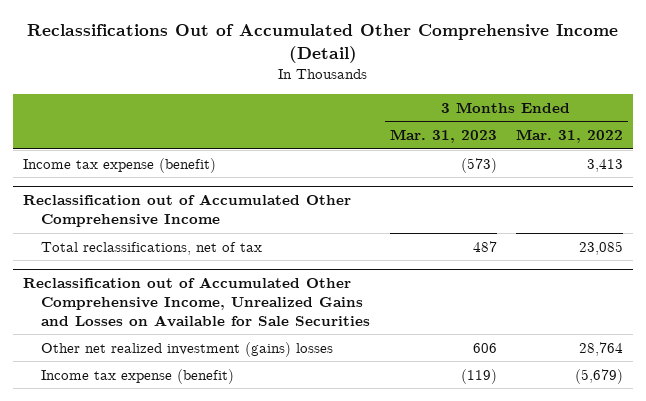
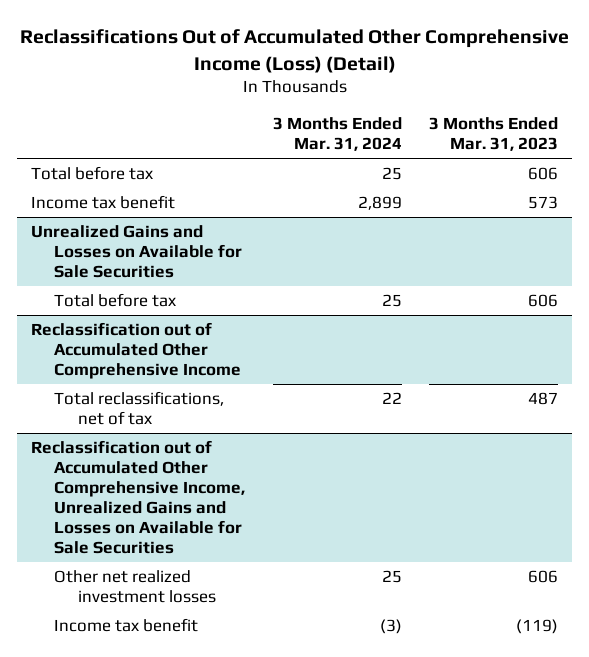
[27,23,619,63] Reclassifications Out of Accumulated Other Comprehensive Income (Detail) -> [19,29,569,73] Reclassifications Out of Accumulated Other Comprehensive Income (Loss) (Detail)
[516,128,624,143] Mar. 31, 2022 -> none
none -> [272,117,402,152] 3 Months Ended Mar. 31, 2024
none -> [30,165,153,180] Total before tax
[22,157,216,173] Income tax expense (benefit) -> [30,194,175,209] Income tax benefit
[460,157,497,173] (573) -> [528,195,559,209] 573
none -> [30,224,243,278] Unrealized Gains and Losses on Available for Sale Securities
none -> [54,292,177,307] Total before tax
[40,341,333,357] Other net realized investment (gains) losses -> [54,569,216,603] Other net realized investment losses
[40,368,234,384] Income tax expense (benefit) -> [54,617,199,632] Income tax benefit

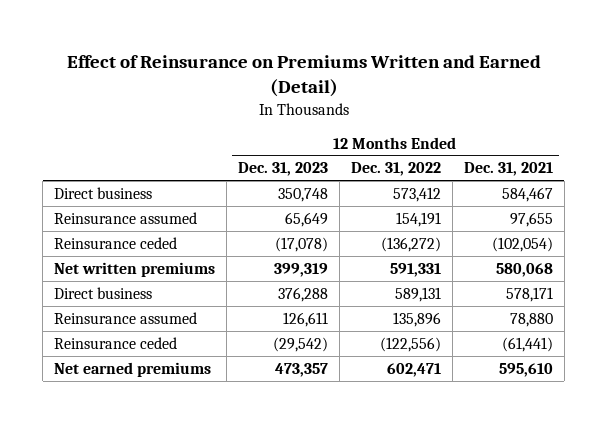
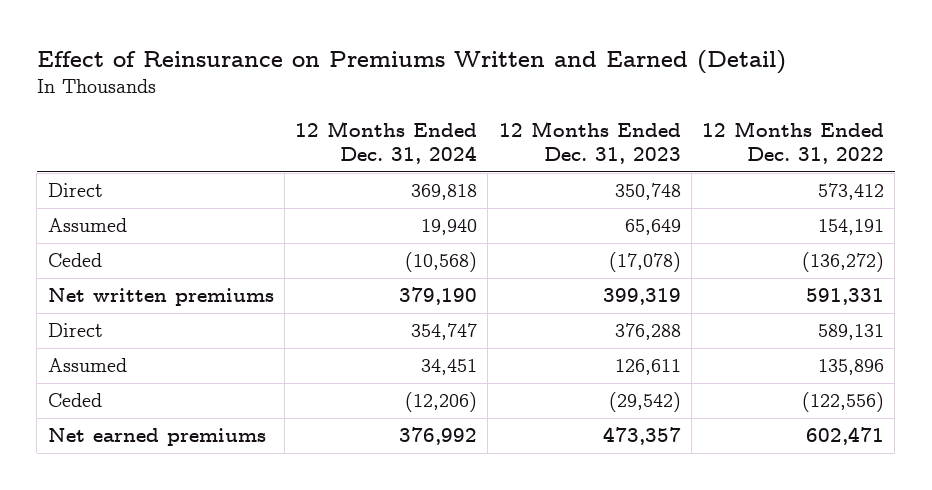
[463,162,553,177] Dec. 31, 2021 -> none
none -> [295,121,478,165] 12 Months Ended Dec. 31, 2024
[54,186,153,199] Direct business -> [47,183,103,198] Direct
[54,211,198,224] Reinsurance assumed -> [47,218,127,233] Assumed
[54,236,178,249] Reinsurance ceded -> [47,253,102,268] Ceded
[54,286,153,299] Direct business -> [47,323,103,338] Direct
[54,311,198,324] Reinsurance assumed -> [47,358,127,373] Assumed
[54,336,178,349] Reinsurance ceded -> [47,393,102,408] Ceded

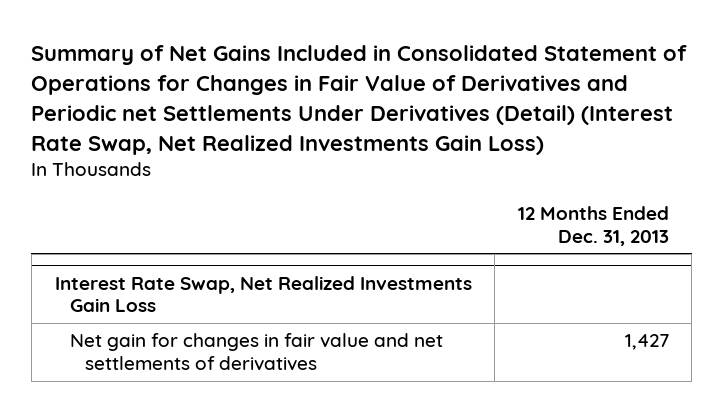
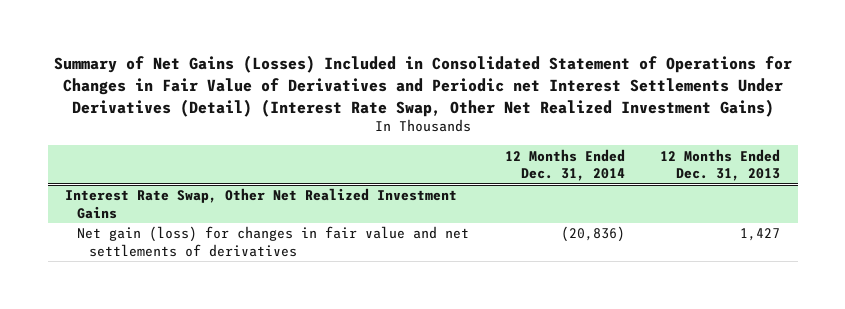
[31,45,688,155] Summary of Net Gains Included in Consolidated Statement of Operations for Changes in Fair Value of Derivatives and Periodic net Settlements Under Derivatives (Detail) (Interest Rate Swap, Net Realized Investments Gain Loss) -> [53,55,792,117] Summary of Net Gains (Losses) Included in Consolidated Statement of Operations for Changes in Fair Value of Derivatives and Periodic net Interest Settlements Under Derivatives (Detail) (Interest Rate Swap, Other Net Realized Investment Gains)
none -> [504,148,625,182] 12 Months Ended Dec. 31, 2014
[54,275,472,313] Interest Rate Swap, Net Realized Investments Gain Loss -> [65,188,458,219] Interest Rate Swap, Other Net Realized Investment Gains
[69,333,443,371] Net gain for changes in fair value and net settlements of derivatives -> [77,226,470,257] Net gain (loss) for changes in fair value and net settlements of derivatives

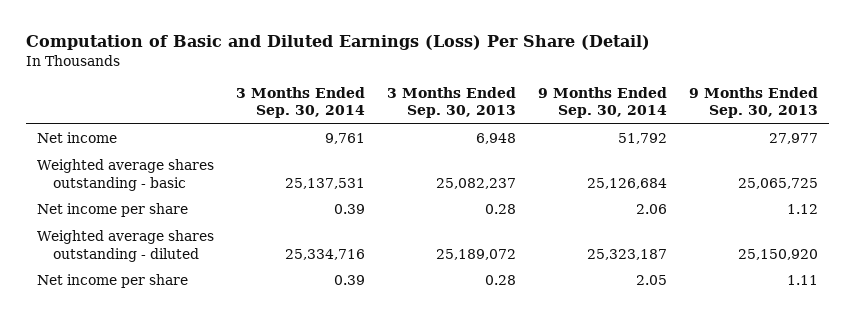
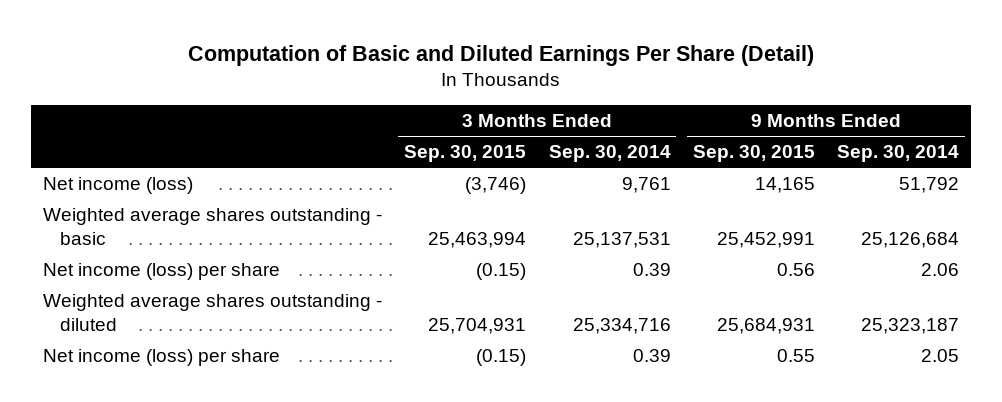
[25,35,650,51] Computation of Basic and Diluted Earnings (Loss) Per Share (Detail) -> [188,44,815,66] Computation of Basic and Diluted Earnings Per Share (Detail)
[386,86,516,119] 3 Months Ended Sep. 30, 2013 -> none
[689,86,819,119] 9 Months Ended Sep. 30, 2013 -> none
none -> [404,145,527,163] Sep. 30, 2015
none -> [693,145,816,163] Sep. 30, 2015
[36,132,117,144] Net income -> [42,177,193,195] Net income (loss)
[36,203,188,218] Net income per share -> [42,263,280,281] Net income (loss) per share
[36,274,188,289] Net income per share -> [42,349,280,367] Net income (loss) per share

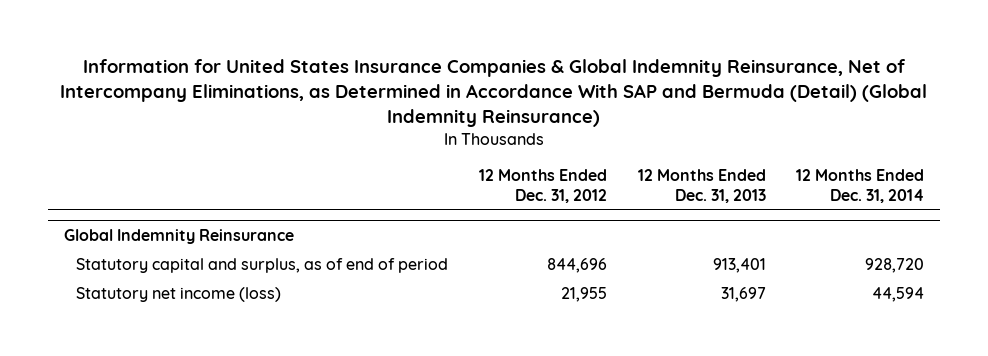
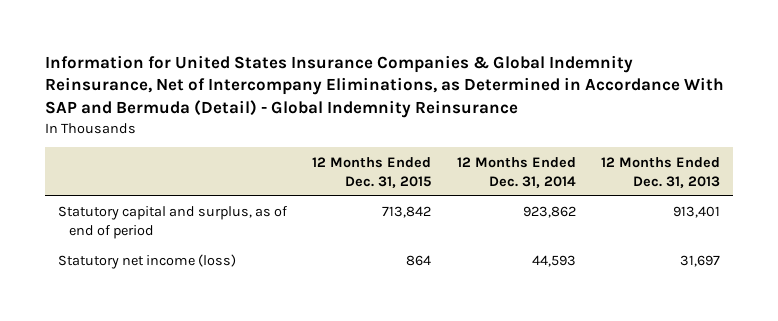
[60,59,928,128] Information for United States Insurance Companies & Global Indemnity Reinsurance, Net of Intercompany Eliminations, as Determined in Accordance With SAP and Bermuda (Detail) (Global Indemnity Reinsurance) -> [45,54,725,119] Information for United States Insurance Companies & Global Indemnity Reinsurance, Net of Intercompany Eliminations, as Determined in Accordance With SAP and Bermuda (Detail) - Global Indemnity Reinsurance
[478,169,607,204] 12 Months Ended Dec. 31, 2012 -> none
none -> [312,156,432,188] 12 Months Ended Dec. 31, 2015
[63,229,294,245] Global Indemnity Reinsurance -> none
[865,258,925,274] 928,720 -> [522,206,576,219] 923,862
[872,287,925,303] 44,594 -> [531,255,576,268] 44,593

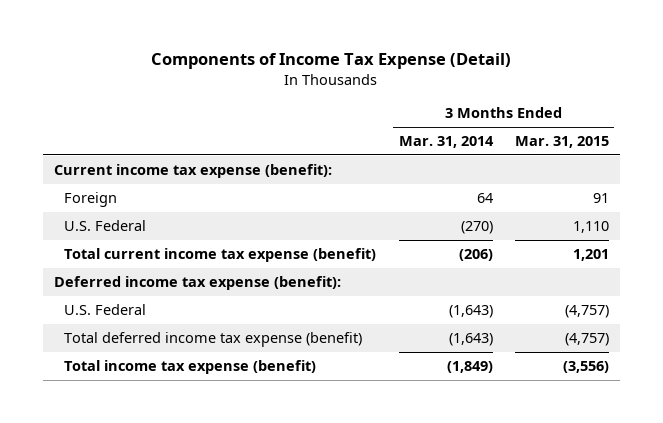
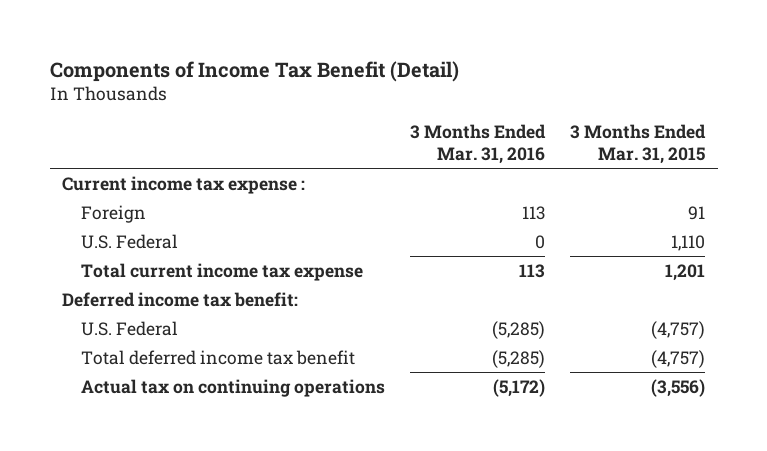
[151,53,512,70] Components of Income Tax Expense (Detail) -> [49,60,459,82] Components of Income Tax Benefit (Detail)
[398,136,494,149] Mar. 31, 2014 -> none
none -> [410,123,547,165] 3 Months Ended Mar. 31, 2016
[53,164,332,179] Current income tax expense (benefit): -> [62,175,306,194] Current income tax expense :
[64,248,377,263] Total current income tax expense (benefit) -> [81,262,364,281] Total current income tax expense
[53,276,341,291] Deferred income tax expense (benefit): -> [62,291,299,307] Deferred income tax benefit:
[64,332,363,348] Total deferred income tax expense (benefit) -> [81,349,356,365] Total deferred income tax benefit
[64,360,317,375] Total income tax expense (benefit) -> [81,378,386,397] Actual tax on continuing operations

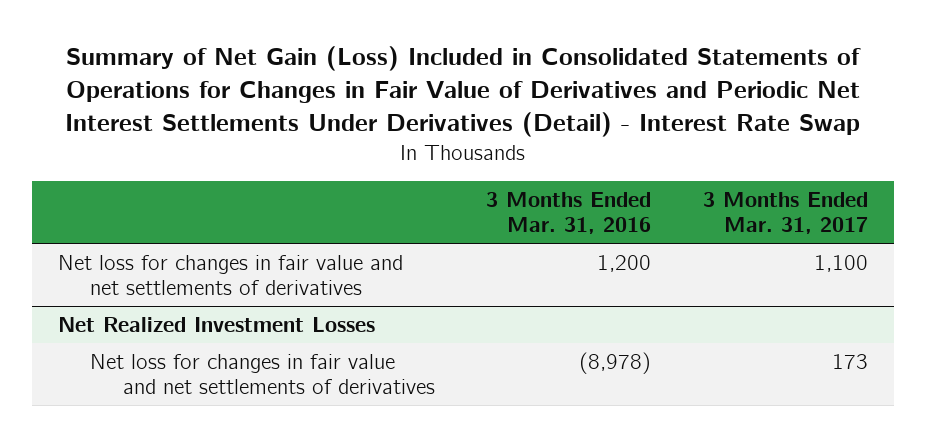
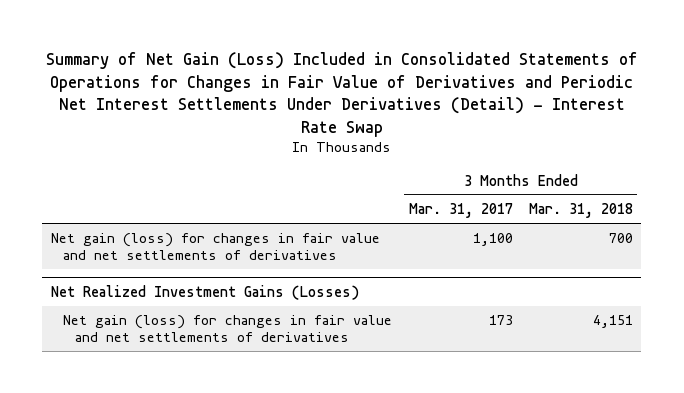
[486,191,652,235] 3 Months Ended Mar. 31, 2016 -> none
none -> [528,203,633,219] Mar. 31, 2018
[57,254,403,296] Net loss for changes in fair value and net settlements of derivatives -> [50,233,380,260] Net gain (loss) for changes in fair value and net settlements of derivatives
[57,316,375,332] Net Realized Investment Losses -> [50,284,359,300] Net Realized Investment Gains (Losses)
[90,353,435,395] Net loss for changes in fair value and net settlements of derivatives -> [63,315,393,342] Net gain (loss) for changes in fair value and net settlements of derivatives

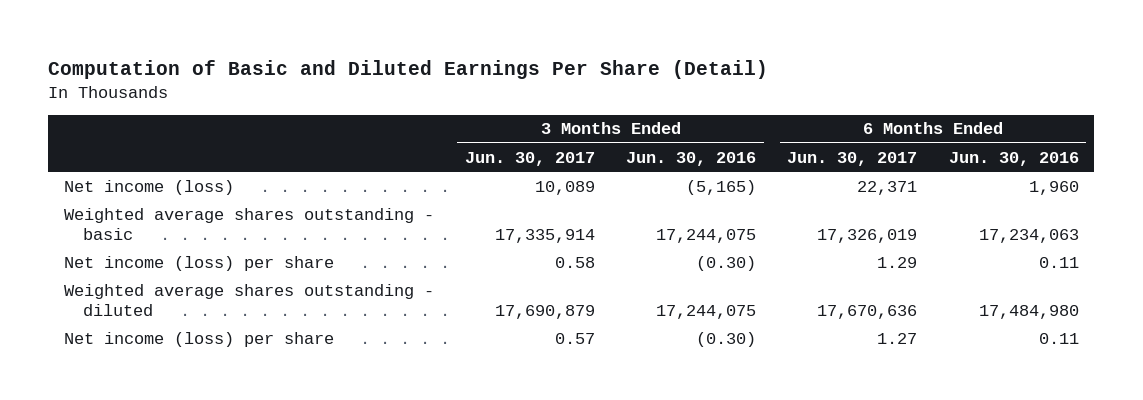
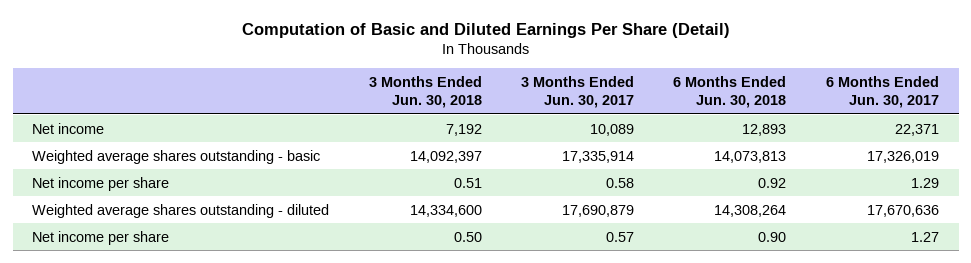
[626,151,757,166] Jun. 30, 2016 -> none
[948,151,1079,166] Jun. 30, 2016 -> none
none -> [368,75,482,108] 3 Months Ended Jun. 30, 2018
none -> [673,75,787,108] 6 Months Ended Jun. 30, 2018
[63,179,234,195] Net income (loss) -> [32,122,105,134] Net income
[63,255,334,271] Net income (loss) per share -> [32,176,170,191] Net income per share
[63,331,334,347] Net income (loss) per share -> [32,230,170,245] Net income per share

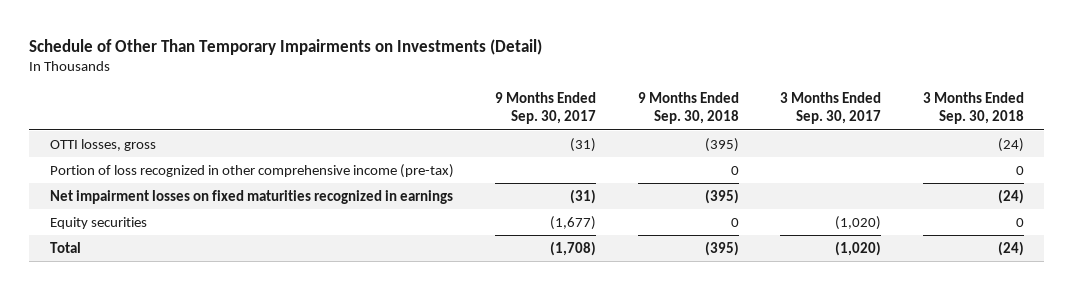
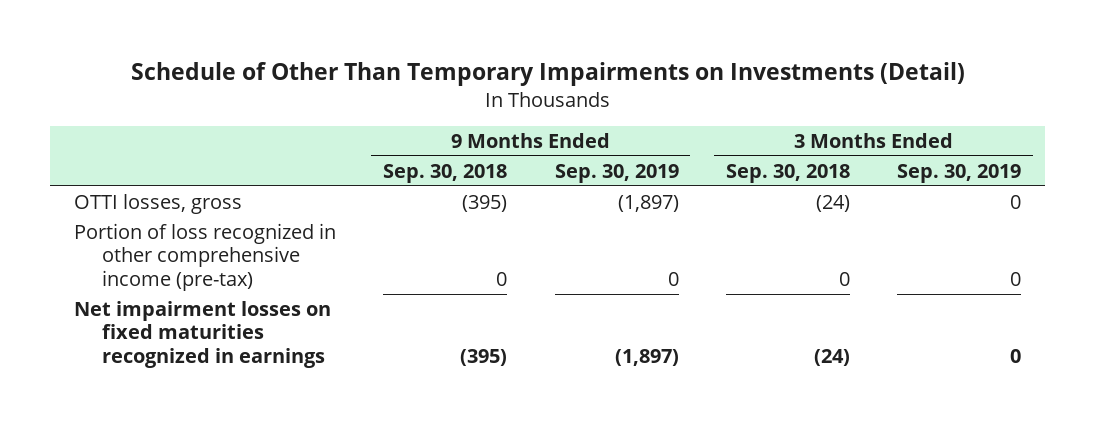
[495,92,597,125] 9 Months Ended Sep. 30, 2017 -> none
[780,92,882,125] 3 Months Ended Sep. 30, 2017 -> none
none -> [554,163,679,183] Sep. 30, 2019
none -> [897,163,1022,183] Sep. 30, 2019
[50,216,148,229] Equity securities -> none
[50,241,82,253] Total -> none

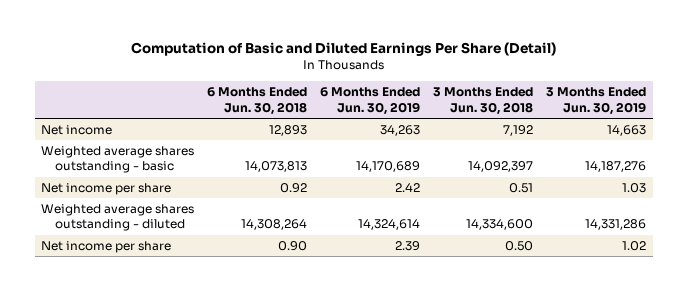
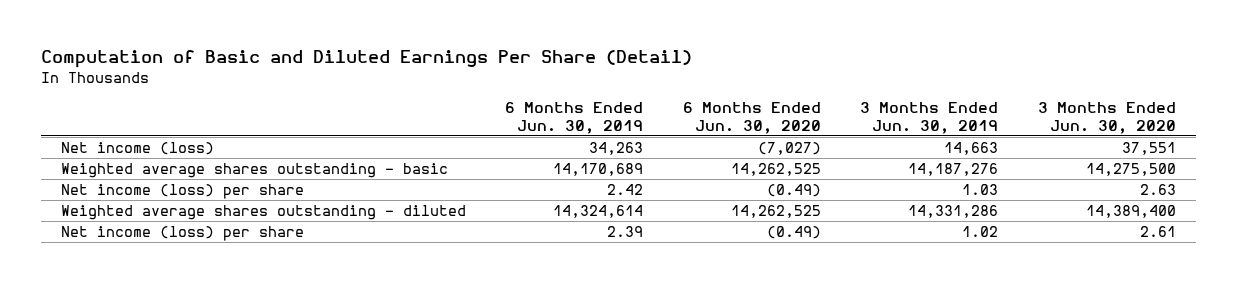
[207,87,308,115] 6 Months Ended Jun. 30, 2018 -> none
[433,87,534,115] 3 Months Ended Jun. 30, 2018 -> none
none -> [682,102,821,134] 6 Months Ended Jun. 30, 2020
none -> [1038,102,1177,134] 3 Months Ended Jun. 30, 2020
[41,125,113,136] Net income -> [60,142,214,156] Net income (loss)
[41,183,172,196] Net income per share -> [60,184,304,200] Net income (loss) per share
[41,241,172,254] Net income per share -> [60,226,304,242] Net income (loss) per share

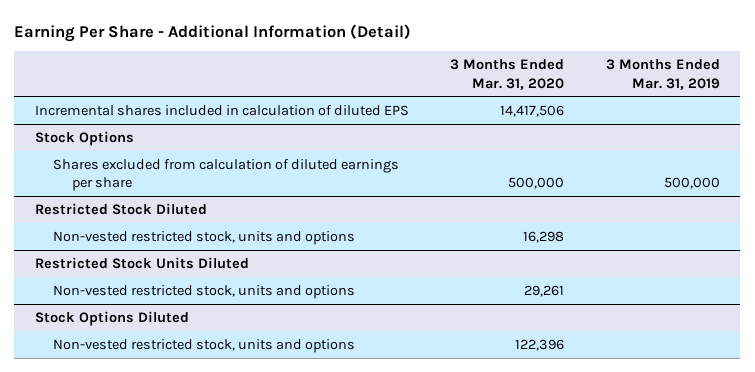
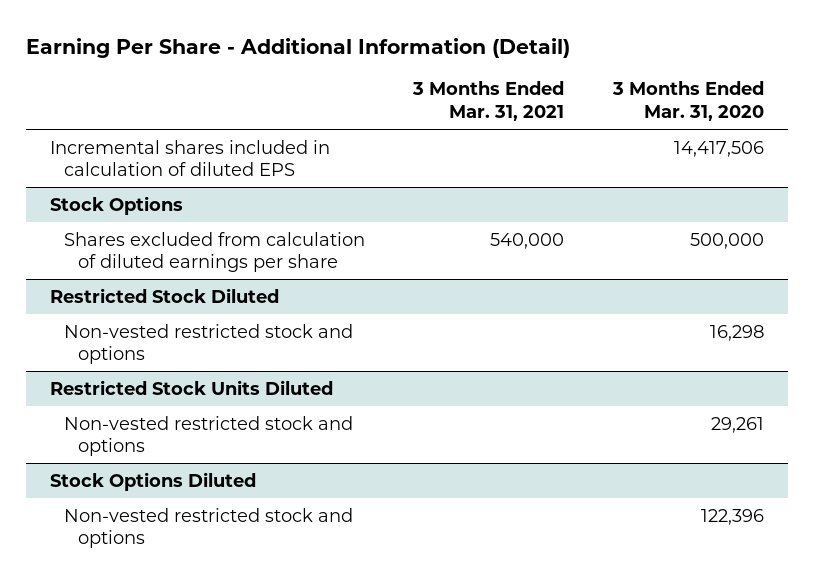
[605,59,720,90] 3 Months Ended Mar. 31, 2019 -> none
none -> [412,81,565,122] 3 Months Ended Mar. 31, 2021
[53,230,356,245] Non-vested restricted stock, units and options -> [64,323,354,365] Non-vested restricted stock and options
[53,284,356,299] Non-vested restricted stock, units and options -> [64,415,354,457] Non-vested restricted stock and options
[53,338,356,353] Non-vested restricted stock, units and options -> [64,507,354,549] Non-vested restricted stock and options

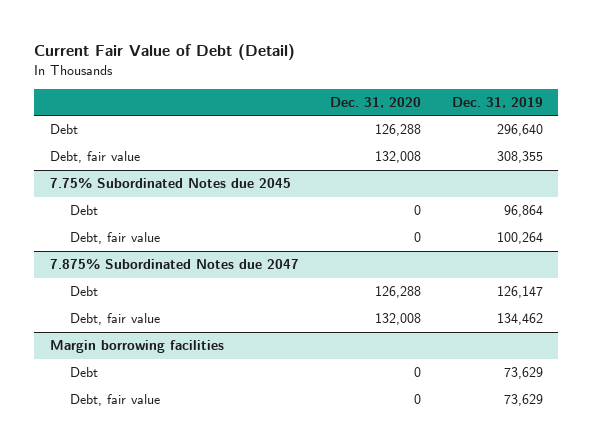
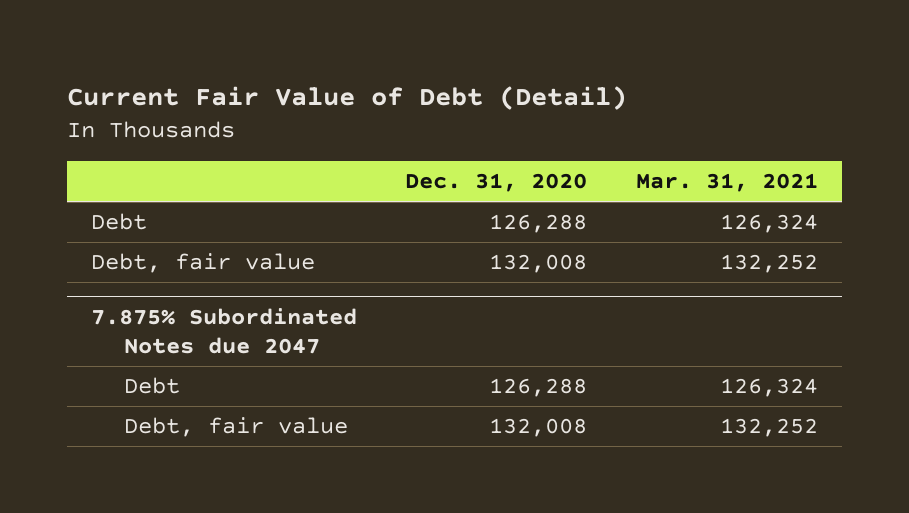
[451,96,543,108] Dec. 31, 2019 -> none
none -> [635,173,818,193] Mar. 31, 2021
[49,177,291,189] 7.75% Subordinated Notes due 2045 -> none
[69,205,98,216] Debt -> none
[69,232,160,245] Debt, fair value -> none
[49,340,224,354] Margin borrowing facilities -> none
[69,367,98,378] Debt -> none
[69,394,160,407] Debt, fair value -> none

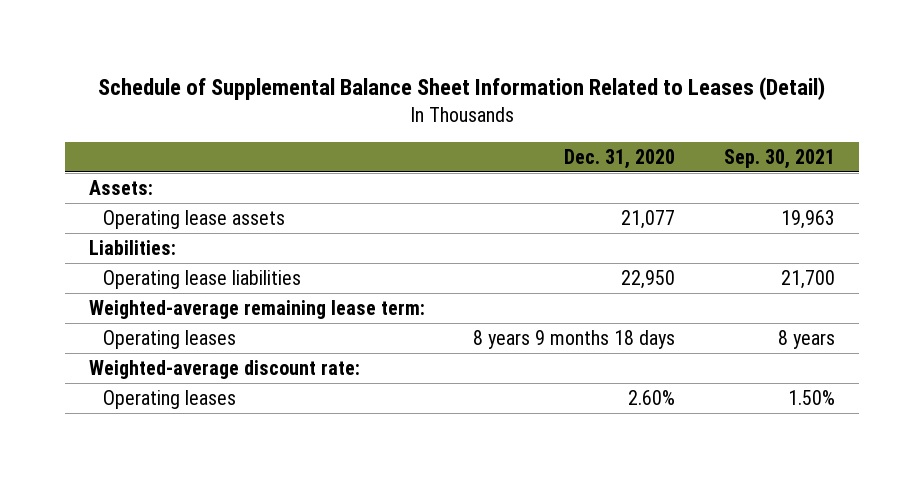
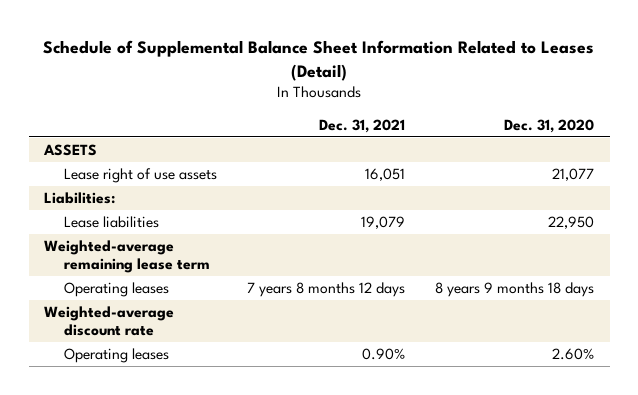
[723,148,835,169] Sep. 30, 2021 -> none
none -> [319,118,406,133] Dec. 31, 2021
[88,179,153,195] Assets: -> [42,144,97,157] ASSETS
[103,209,286,229] Operating lease assets -> [63,168,217,184] Lease right of use assets
[103,269,302,289] Operating lease liabilities -> [63,216,159,229] Lease liabilities
[88,299,425,319] Weighted-average remaining lease term: -> [43,240,210,274] Weighted-average remaining lease term
[88,359,360,379] Weighted-average discount rate: -> [43,306,174,337] Weighted-average discount rate

